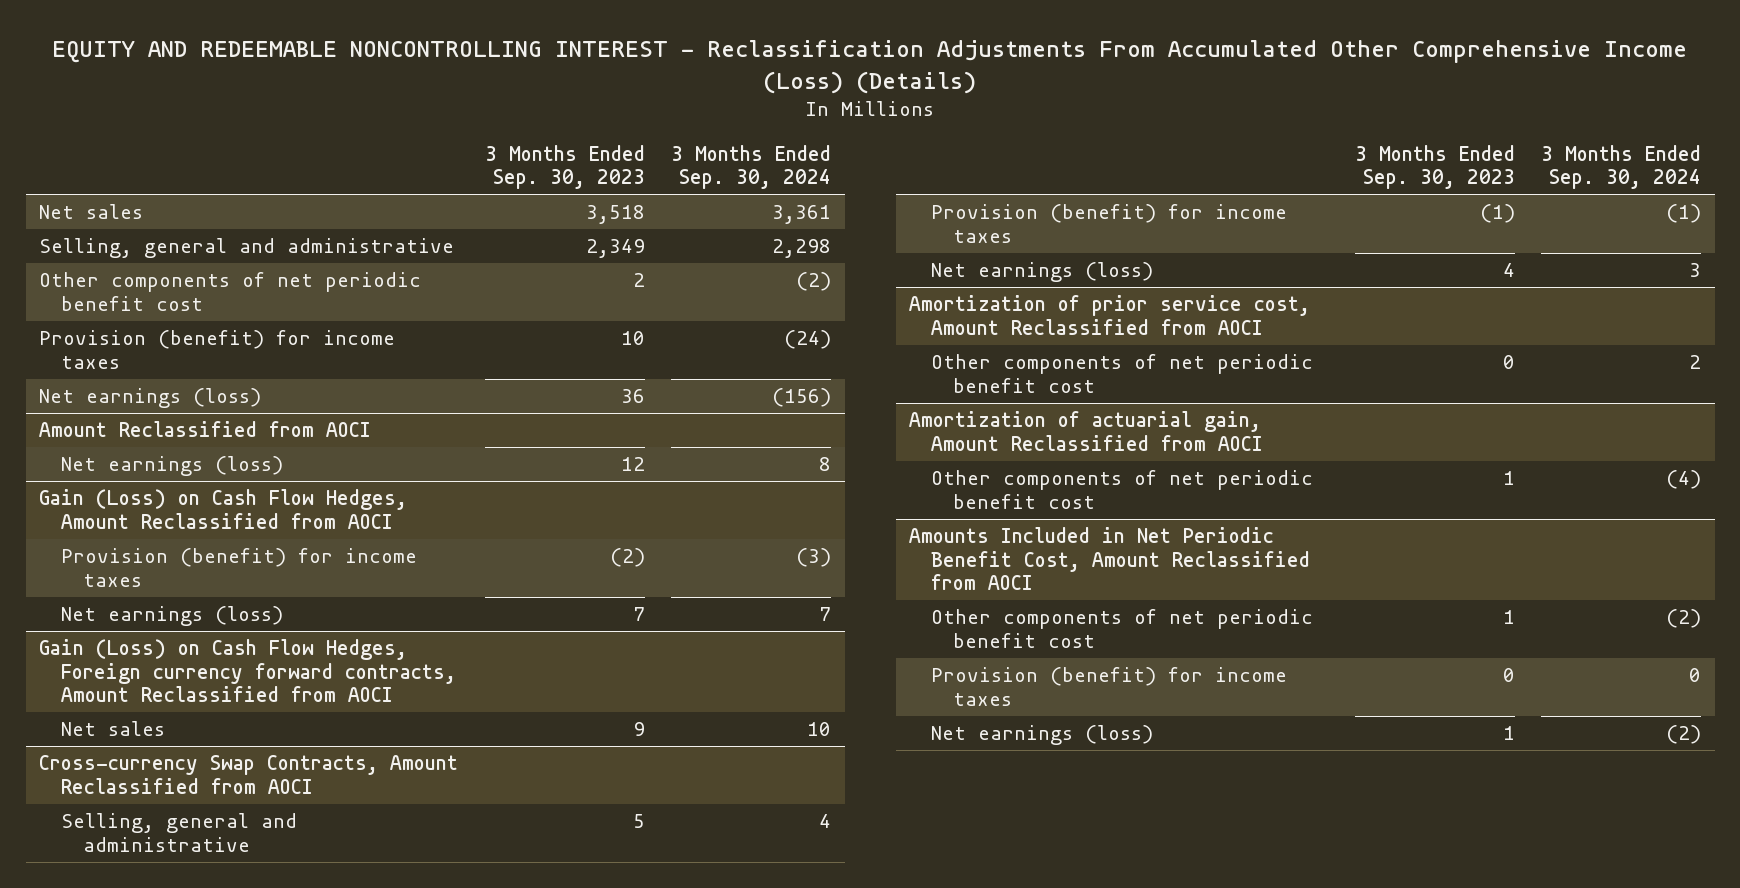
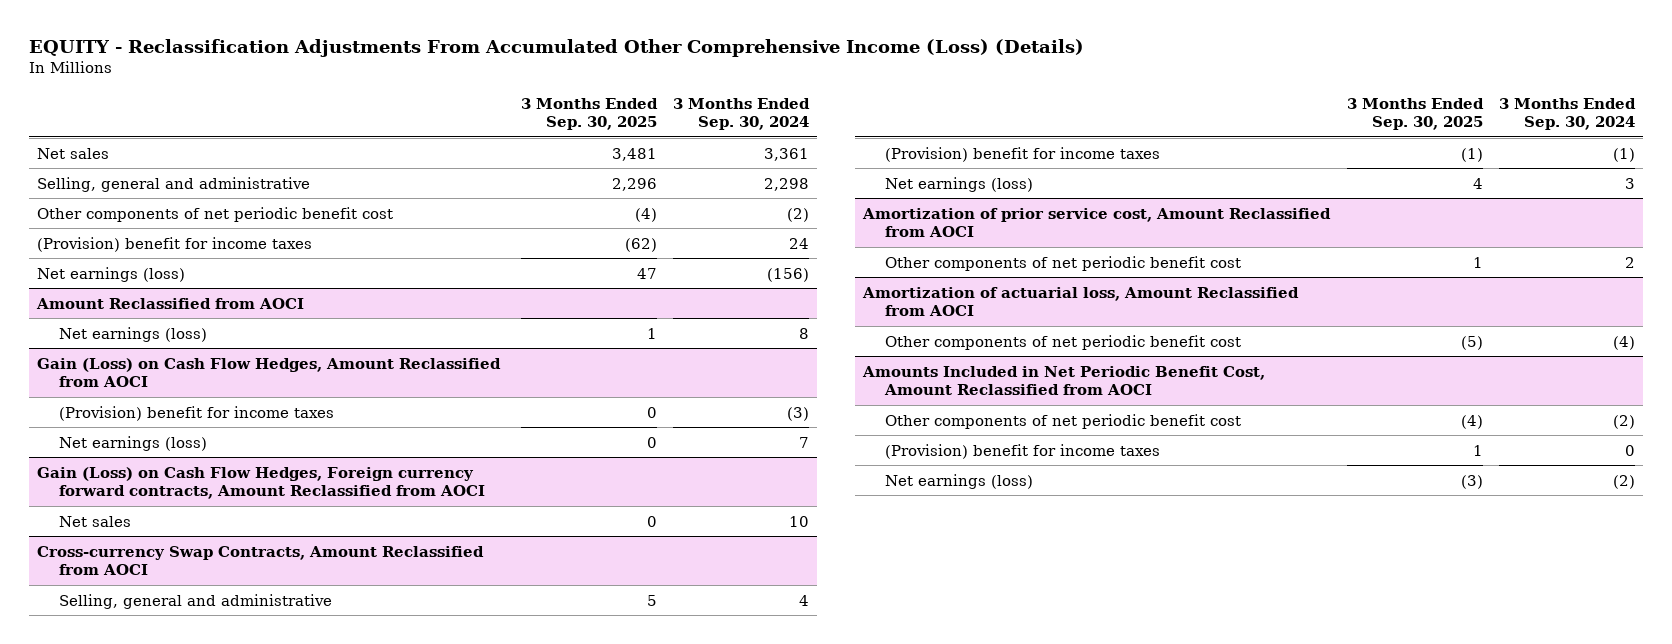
[52,40,1688,94] EQUITY AND REDEEMABLE NONCONTROLLING INTEREST - Reclassification Adjustments From Accumulated Other Comprehensive Income (Loss) (Details) -> [29,38,1085,57] EQUITY - Reclassification Adjustments From Accumulated Other Comprehensive Income (Loss) (Details)
[484,144,645,190] 3 Months Ended Sep. 30, 2023 -> none
none -> [520,97,658,131] 3 Months Ended Sep. 30, 2025
[38,330,395,369] Provision (benefit) for income taxes -> [37,236,313,252] (Provision) benefit for income taxes
[784,330,832,350] (24) -> [789,237,810,249] 24
[60,548,417,587] Provision (benefit) for income taxes -> [59,405,335,421] (Provision) benefit for income taxes
[931,204,1288,243] Provision (benefit) for income taxes -> [885,146,1161,162] (Provision) benefit for income taxes
[908,411,1264,451] Amortization of actuarial gain, Amount Reclassified from AOCI -> [862,286,1300,317] Amortization of actuarial loss, Amount Reclassified from AOCI
[931,667,1288,706] Provision (benefit) for income taxes -> [885,443,1161,459] (Provision) benefit for income taxes

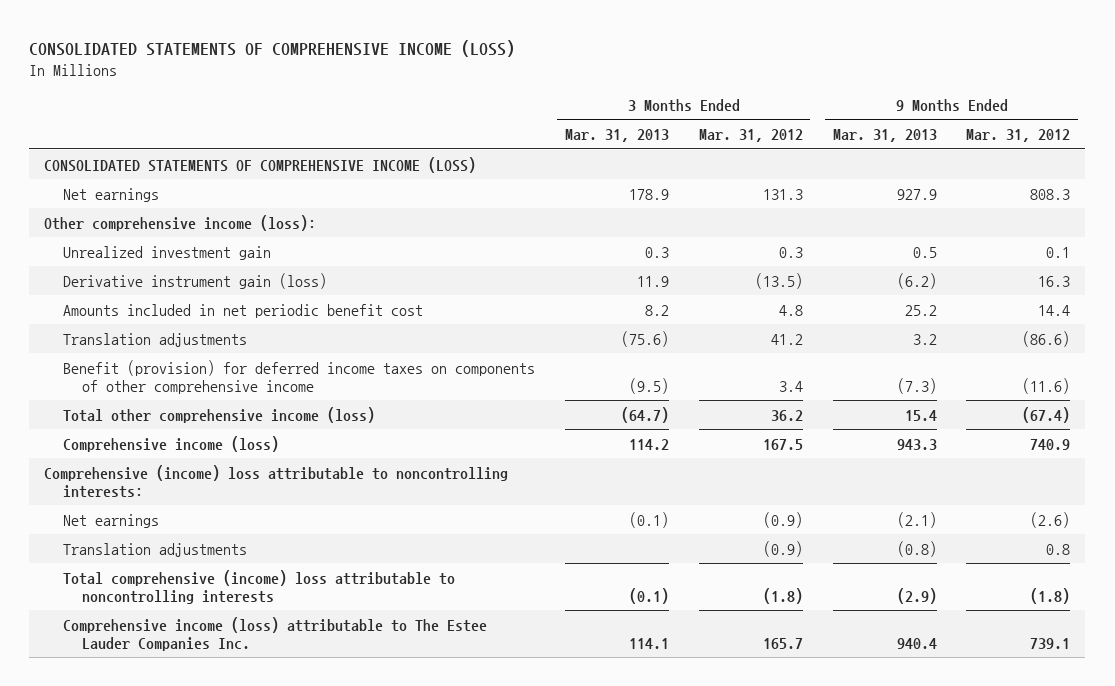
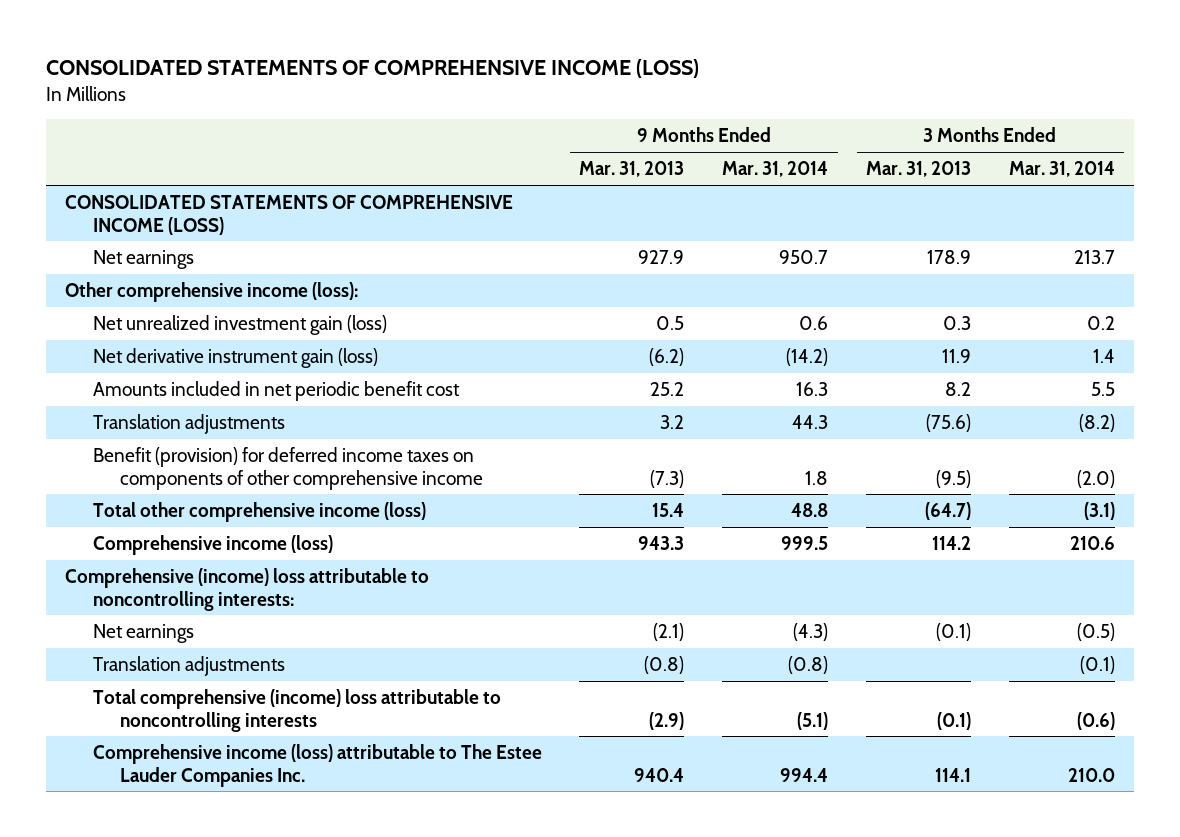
[698,129,803,143] Mar. 31, 2012 -> none
[966,129,1071,143] Mar. 31, 2012 -> none
none -> [722,161,829,178] Mar. 31, 2014
none -> [1008,161,1115,178] Mar. 31, 2014
[63,245,272,260] Unrealized investment gain -> [92,315,387,336] Net unrealized investment gain (loss)
[63,272,328,289] Derivative instrument gain (loss) -> [92,348,378,369] Net derivative instrument gain (loss)

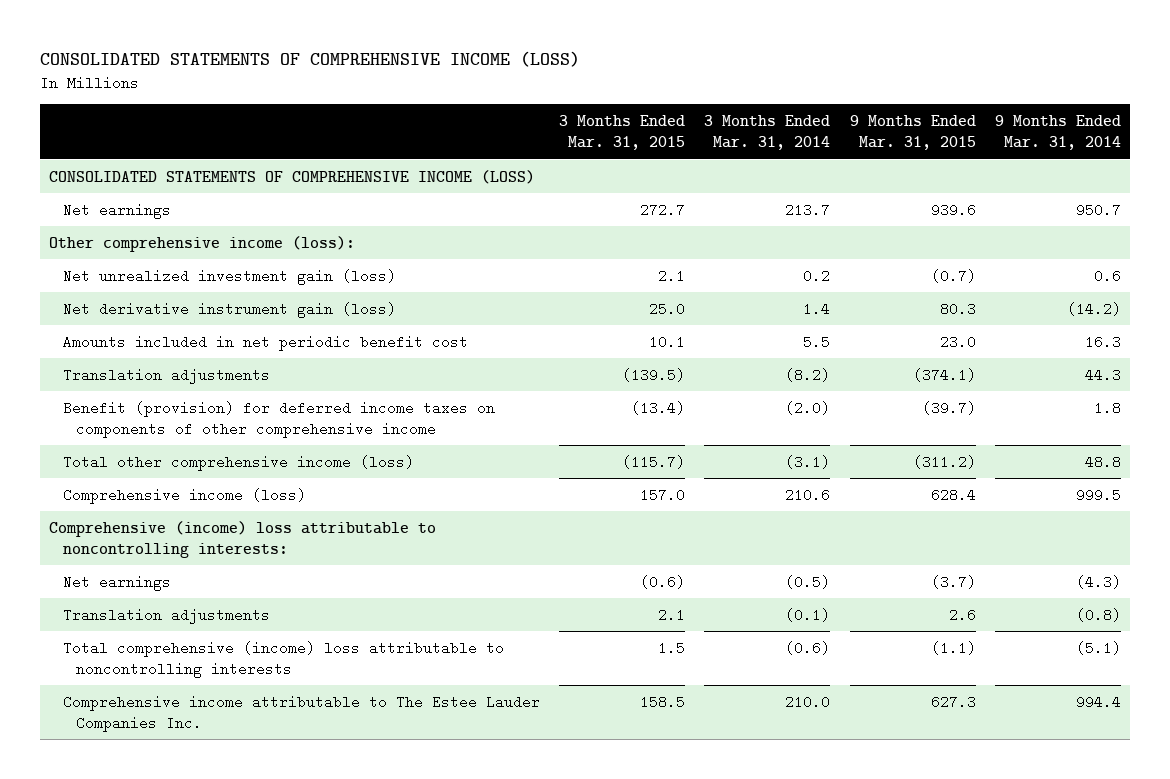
[579,161,685,178] Mar. 31, 2013 -> none
[866,161,972,178] Mar. 31, 2013 -> none
none -> [559,114,686,151] 3 Months Ended Mar. 31, 2015
none -> [849,114,976,151] 9 Months Ended Mar. 31, 2015
[92,744,542,787] Comprehensive income (loss) attributable to The Estee Lauder Companies Inc. -> [62,694,540,732] Comprehensive income attributable to The Estee Lauder Companies Inc.

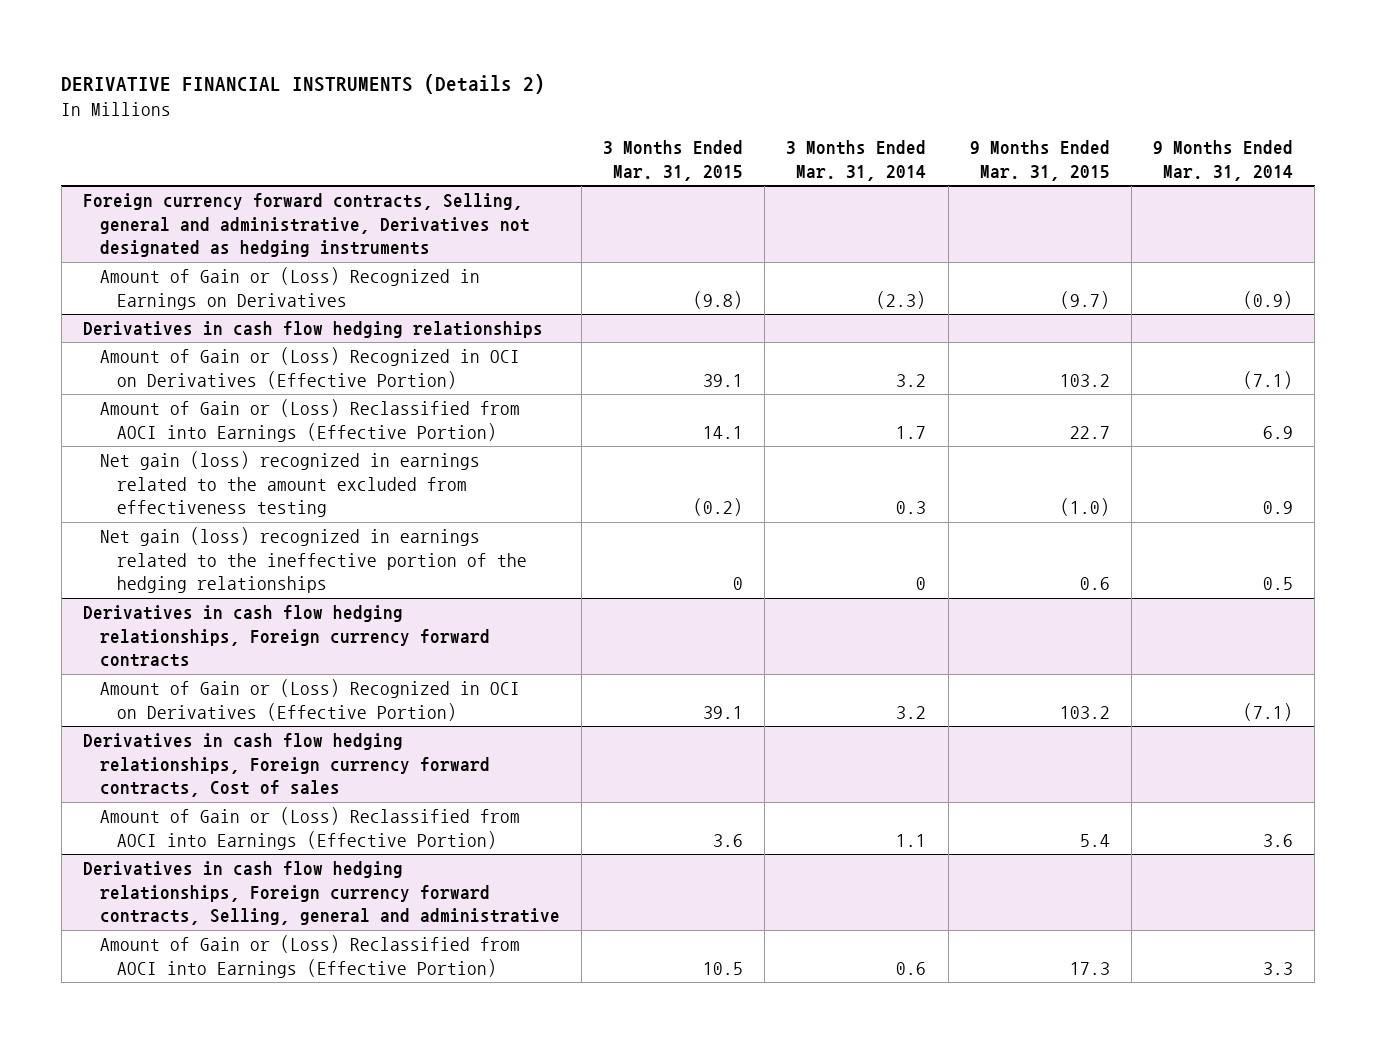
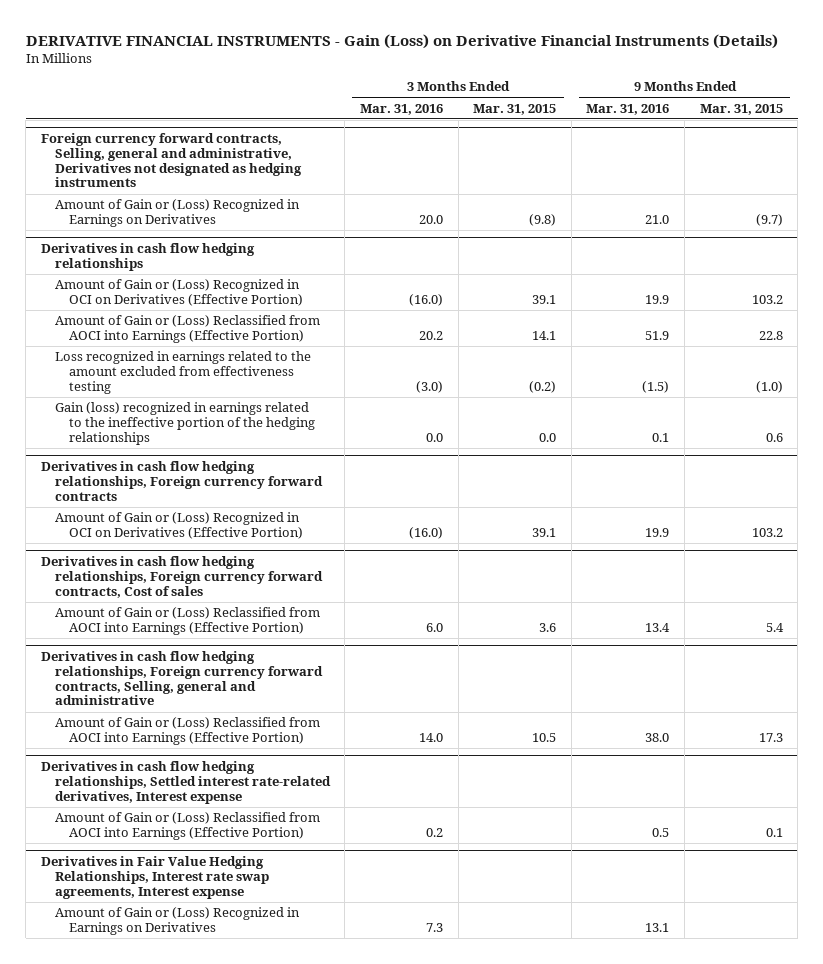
[61,73,546,94] DERIVATIVE FINANCIAL INSTRUMENTS (Details 2) -> [25,33,778,49] DERIVATIVE FINANCIAL INSTRUMENTS - Gain (Loss) on Derivative Financial Instruments (Details)
[786,140,927,181] 3 Months Ended Mar. 31, 2014 -> none
[1152,140,1293,181] 9 Months Ended Mar. 31, 2014 -> none
none -> [359,103,443,115] Mar. 31, 2016
none -> [586,103,670,115] Mar. 31, 2016
[1069,425,1110,439] 22.7 -> [758,331,783,341] 22.8
[99,451,480,518] Net gain (loss) recognized in earnings related to the amount excluded from effectiveness testing -> [54,351,311,395] Loss recognized in earnings related to the amount excluded from effectiveness testing
[99,527,527,594] Net gain (loss) recognized in earnings related to the ineffective portion of the hedging relationships -> [54,402,315,446] Gain (loss) recognized in earnings related to the ineffective portion of the hedging relationships
[733,577,744,591] 0 -> [539,433,557,443] 0.0
none -> [40,760,331,804] Derivatives in cash flow hedging relationships, Settled interest rate-related derivatives, Interest expense
none -> [54,812,320,841] Amount of Gain or (Loss) Reclassified from AOCI into Earnings (Effective Portion)
none -> [40,855,269,899] Derivatives in Fair Value Hedging Relationships, Interest rate swap agreements, Interest expense
none -> [54,907,300,936] Amount of Gain or (Loss) Recognized in Earnings on Derivatives

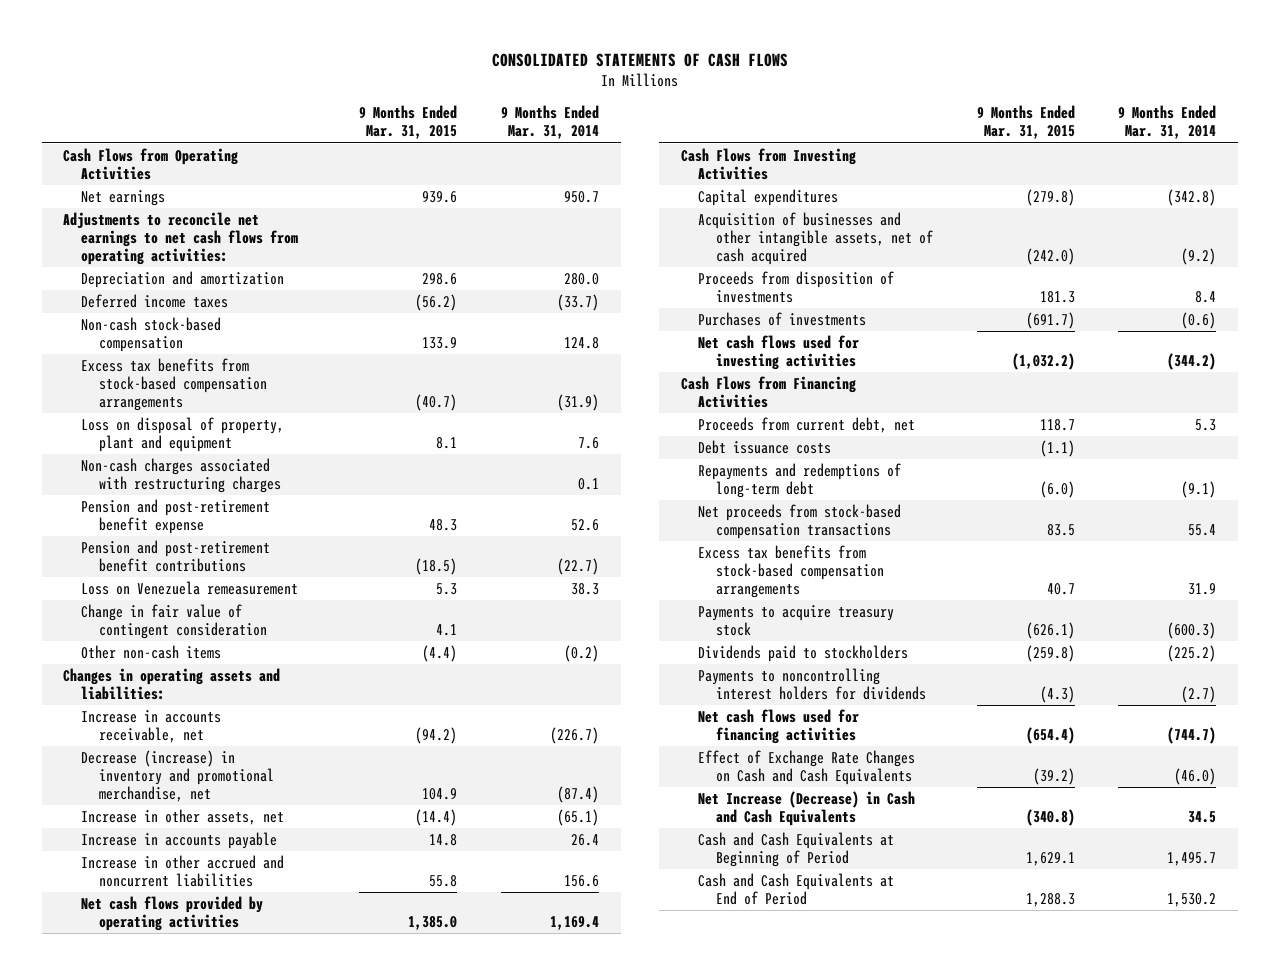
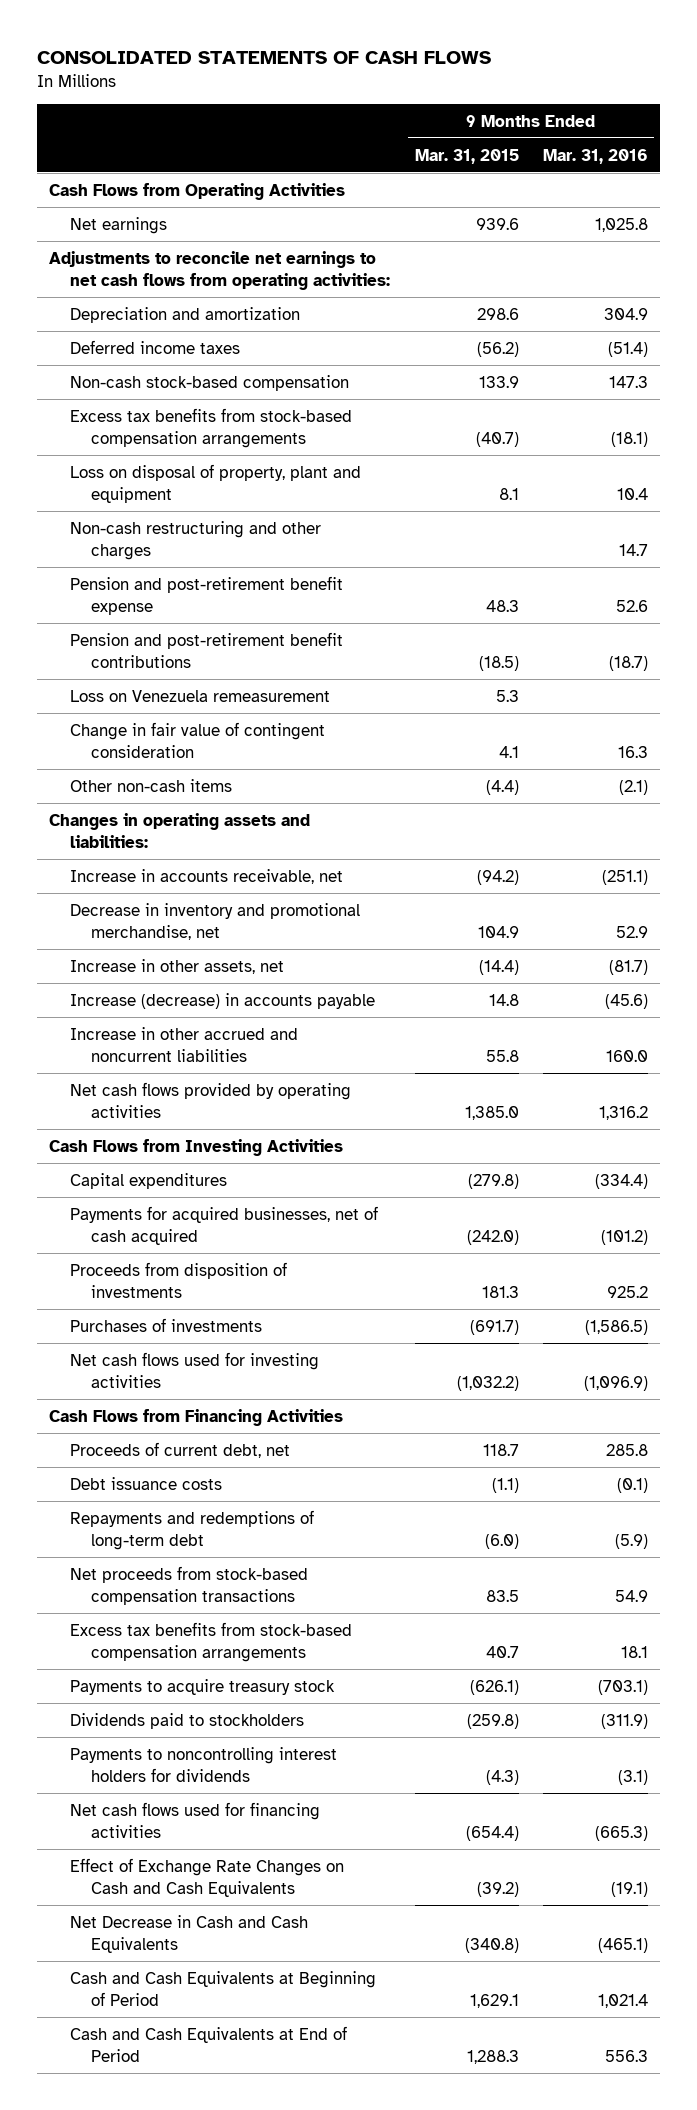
[500,105,599,140] 9 Months Ended Mar. 31, 2014 -> none
none -> [543,148,649,164] Mar. 31, 2016
[81,457,282,493] Non-cash charges associated with restructuring charges -> [70,520,322,560] Non-cash restructuring and other charges
[81,749,275,802] Decrease (increase) in inventory and promotional merchandise, net -> [70,902,361,940] Decrease in inventory and promotional merchandise, net
[81,831,278,849] Increase in accounts payable -> [70,992,376,1009] Increase (decrease) in accounts payable
[698,211,934,265] Acquisition of businesses and other intangible assets, net of cash acquired -> [70,1205,379,1245] Payments for acquired businesses, net of cash acquired
[698,416,916,433] Proceeds from current debt, net -> [70,1441,291,1458] Proceeds of current debt, net
[698,790,916,826] Net Increase (Decrease) in Cash and Cash Equivalents -> [70,1914,309,1953] Net Decrease in Cash and Cash Equivalents

